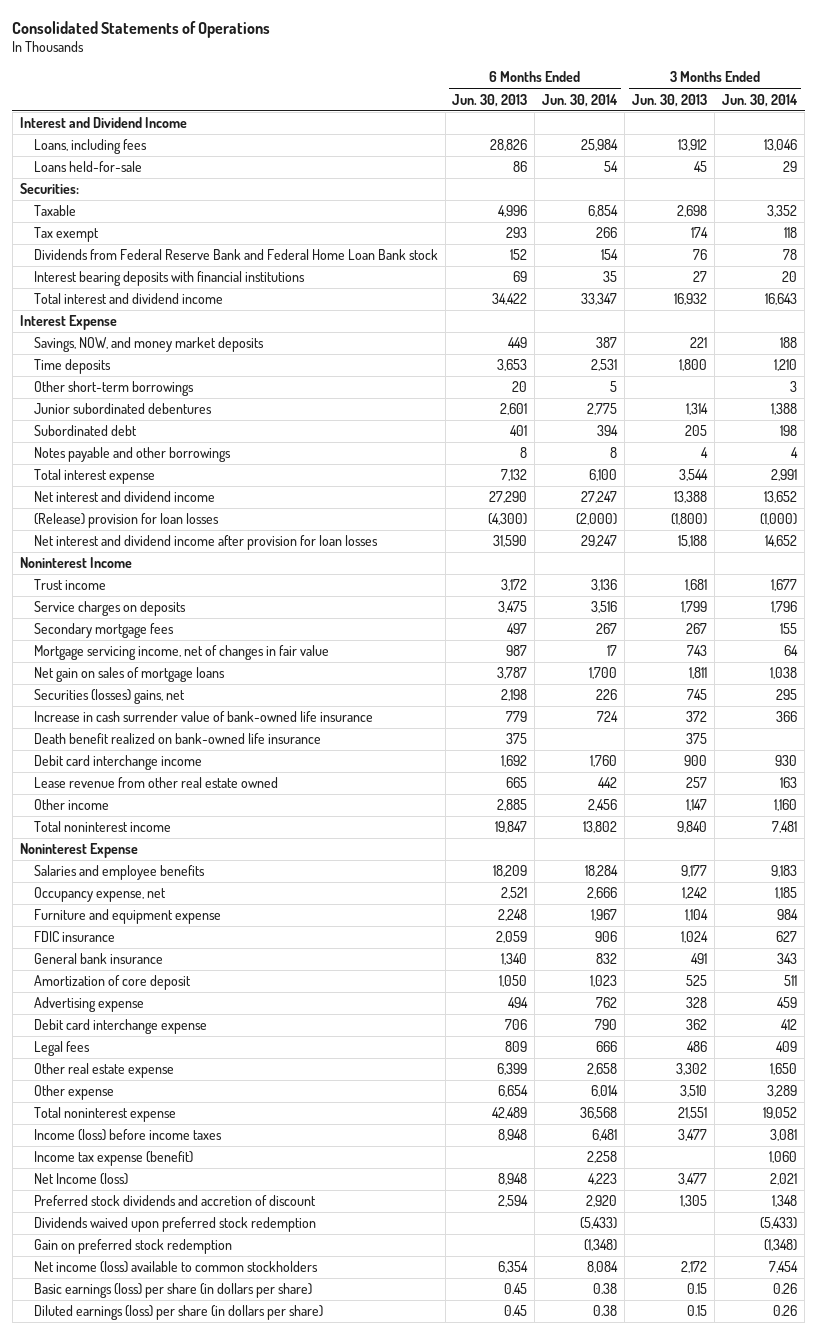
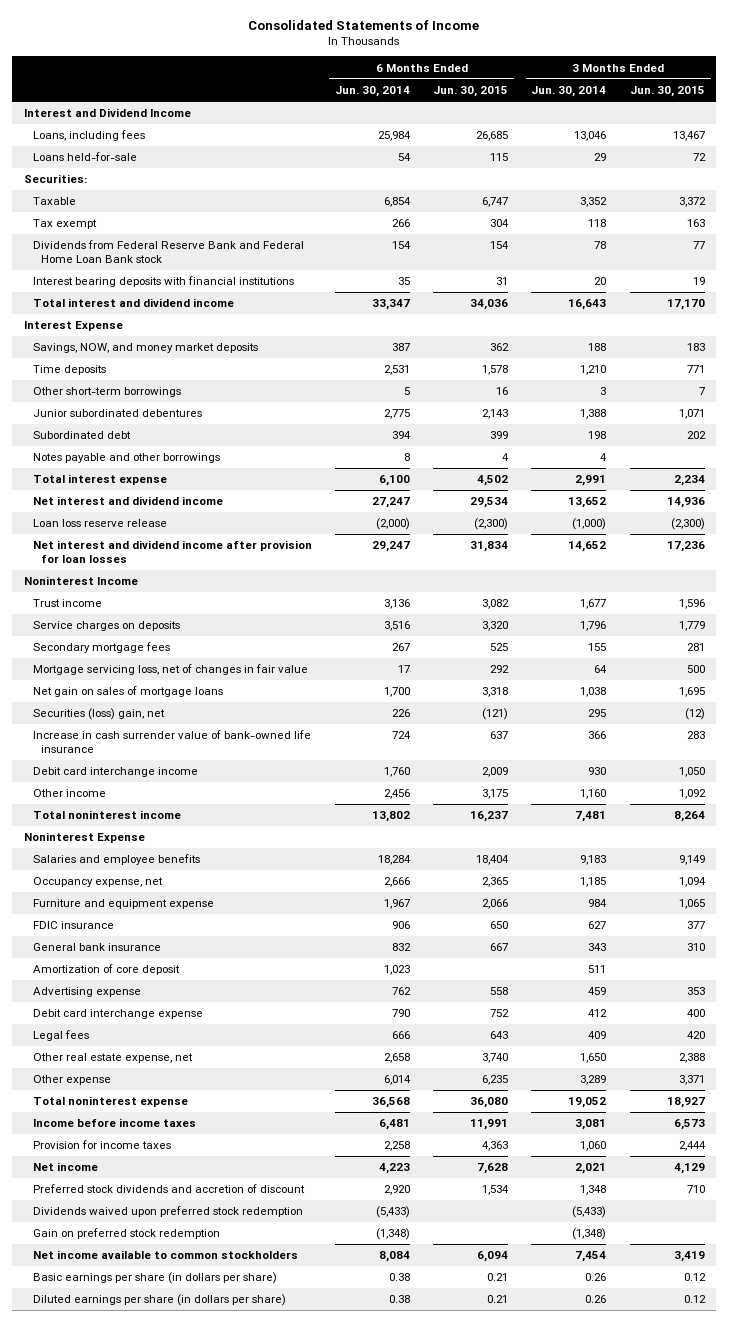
[12,20,271,38] Consolidated Statements of Operations -> [248,19,480,30] Consolidated Statements of Income
[452,93,528,107] Jun. 30, 2013 -> none
[632,93,708,107] Jun. 30, 2013 -> none
none -> [433,85,509,97] Jun. 30, 2015
none -> [629,85,705,97] Jun. 30, 2015
[33,513,219,529] (Release) provision for loan losses -> [32,519,167,528] Loan loss reserve release
[33,645,329,661] Mortgage servicing income, net of changes in fair value -> [32,664,308,676] Mortgage servicing loss, net of changes in fair value
[33,689,185,705] Securities (losses) gains, net -> [32,708,165,721] Securities (loss) gain, net
[33,733,321,745] Death benefit realized on bank-owned life insurance -> none
[33,777,278,789] Lease revenue from other real estate owned -> none
[33,1063,174,1079] Other real estate expense -> [32,1053,193,1064] Other real estate expense, net
[33,1129,222,1142] Income (loss) before income taxes -> [32,1118,196,1128] Income before income taxes
[33,1151,193,1167] Income tax expense (benefit) -> [32,1140,171,1150] Provision for income taxes
[33,1173,128,1186] Net Income (loss) -> [32,1162,98,1172] Net income
[33,1261,318,1274] Net income (loss) available to common stockholders -> [32,1250,298,1260] Net income available to common stockholders
[33,1283,312,1299] Basic earnings (loss) per share (in dollars per share) -> [32,1272,277,1285] Basic earnings per share (in dollars per share)
[33,1305,323,1321] Diluted earnings (loss) per share (in dollars per share) -> [32,1294,286,1307] Diluted earnings per share (in dollars per share)

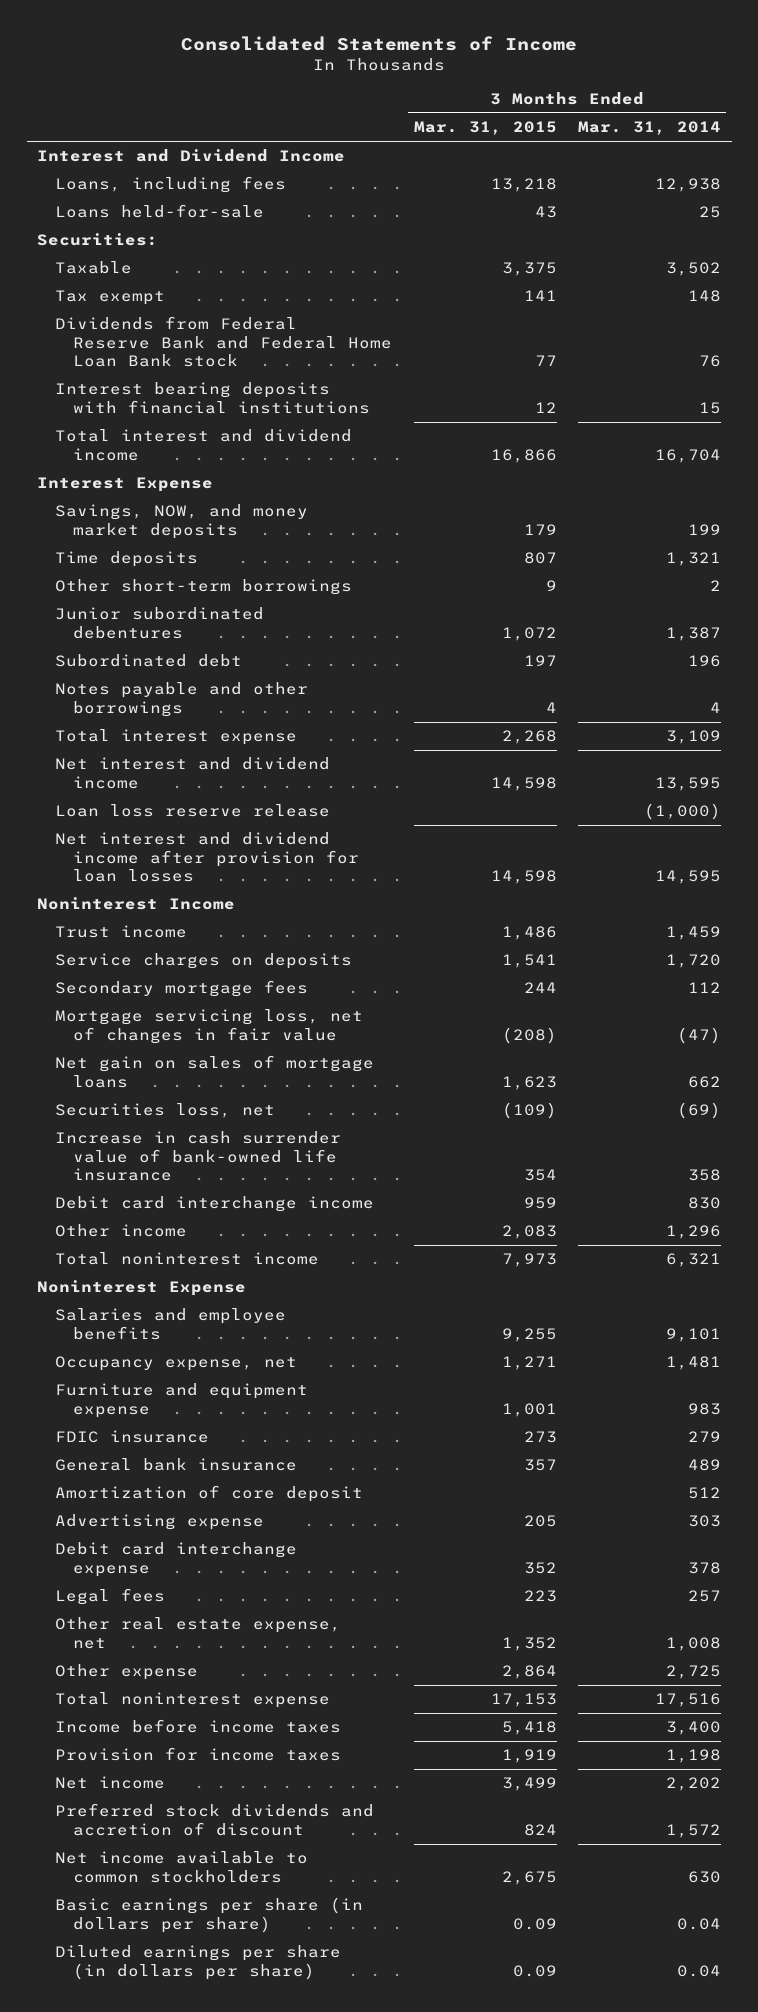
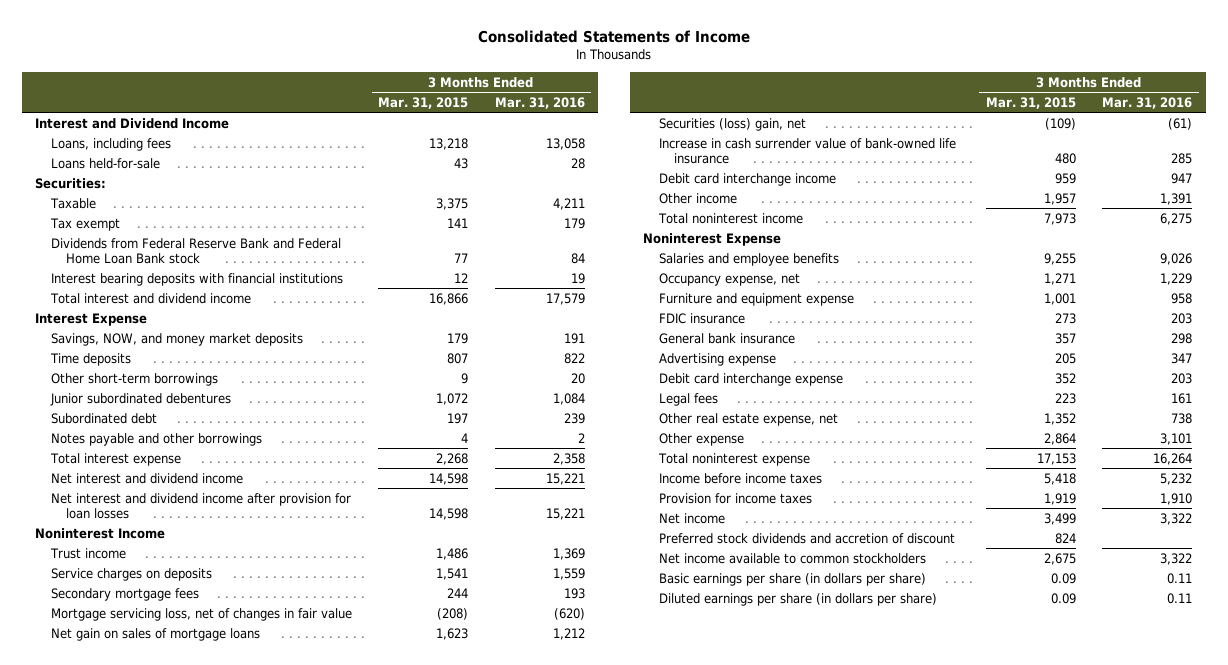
[578,121,722,136] Mar. 31, 2014 -> none
none -> [494,96,585,109] Mar. 31, 2016
[55,804,331,818] Loan loss reserve release -> none
[55,1103,276,1119] Securities loss, net -> [658,117,806,131] Securities (loss) gain, net
[523,1168,557,1181] 354 -> [1055,152,1077,164] 480
[501,1225,557,1240] 2,083 -> [1044,192,1077,205] 1,957
[55,1485,364,1503] Amortization of core deposit -> none

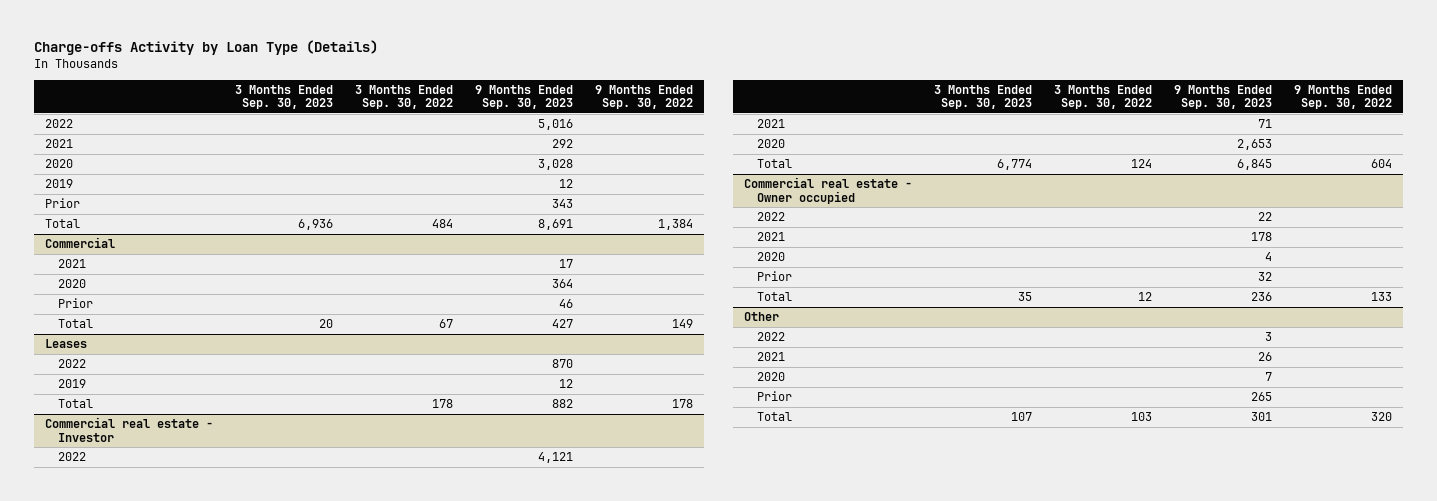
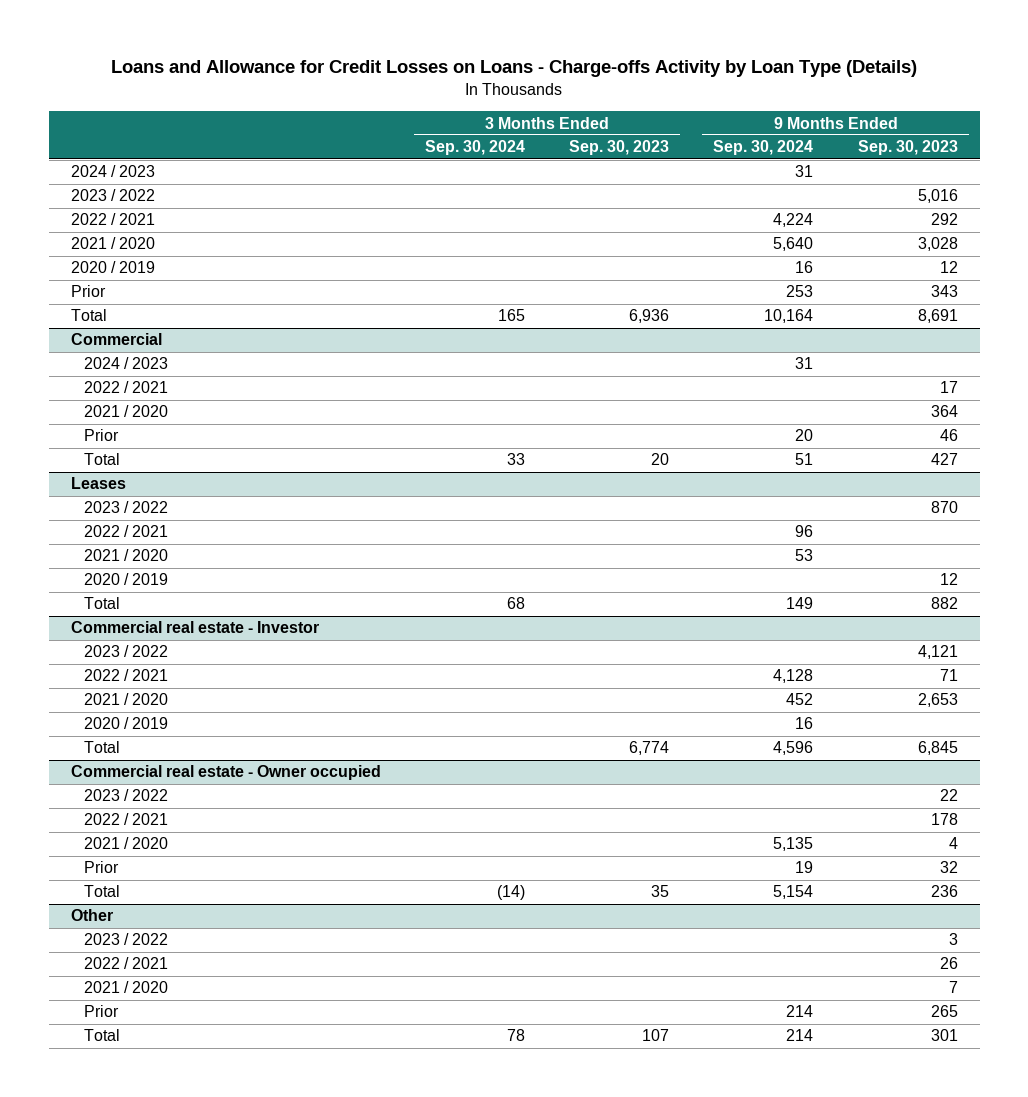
[34,40,379,56] Charge-offs Activity by Loan Type (Details) -> [111,60,918,78] Loans and Allowance for Credit Losses on Loans - Charge-offs Activity by Loan Type (Details)
[355,84,454,110] 3 Months Ended Sep. 30, 2022 -> none
[594,84,693,110] 9 Months Ended Sep. 30, 2022 -> none
none -> [424,140,525,156] Sep. 30, 2024
none -> [713,140,814,156] Sep. 30, 2024
none -> [70,165,155,178] 2024 / 2023
[45,119,74,129] 2022 -> [70,189,155,202] 2023 / 2022
[45,139,74,149] 2021 -> [70,213,155,226] 2022 / 2021
[45,159,74,169] 2020 -> [70,237,155,250] 2021 / 2020
[45,179,74,189] 2019 -> [70,261,155,274] 2020 / 2019
none -> [84,357,169,370] 2024 / 2023
[57,259,86,269] 2021 -> [84,381,169,394] 2022 / 2021
[57,279,86,289] 2020 -> [84,405,169,418] 2021 / 2020
[57,359,86,369] 2022 -> [84,501,169,514] 2023 / 2022
none -> [84,525,169,538] 2022 / 2021
none -> [84,549,169,562] 2021 / 2020
[57,379,86,389] 2019 -> [84,573,169,586] 2020 / 2019
[57,452,86,462] 2022 -> [84,645,169,658] 2023 / 2022
[756,119,785,129] 2021 -> [84,669,169,682] 2022 / 2021
[756,139,785,149] 2020 -> [84,693,169,706] 2021 / 2020
none -> [84,717,169,730] 2020 / 2019
[756,212,785,222] 2022 -> [84,789,169,802] 2023 / 2022
[756,232,785,242] 2021 -> [84,813,169,826] 2022 / 2021
[756,252,785,262] 2020 -> [84,837,169,850] 2021 / 2020
[756,332,785,342] 2022 -> [84,933,169,946] 2023 / 2022
[756,352,785,362] 2021 -> [84,957,169,970] 2022 / 2021
[756,372,785,382] 2020 -> [84,981,169,994] 2021 / 2020

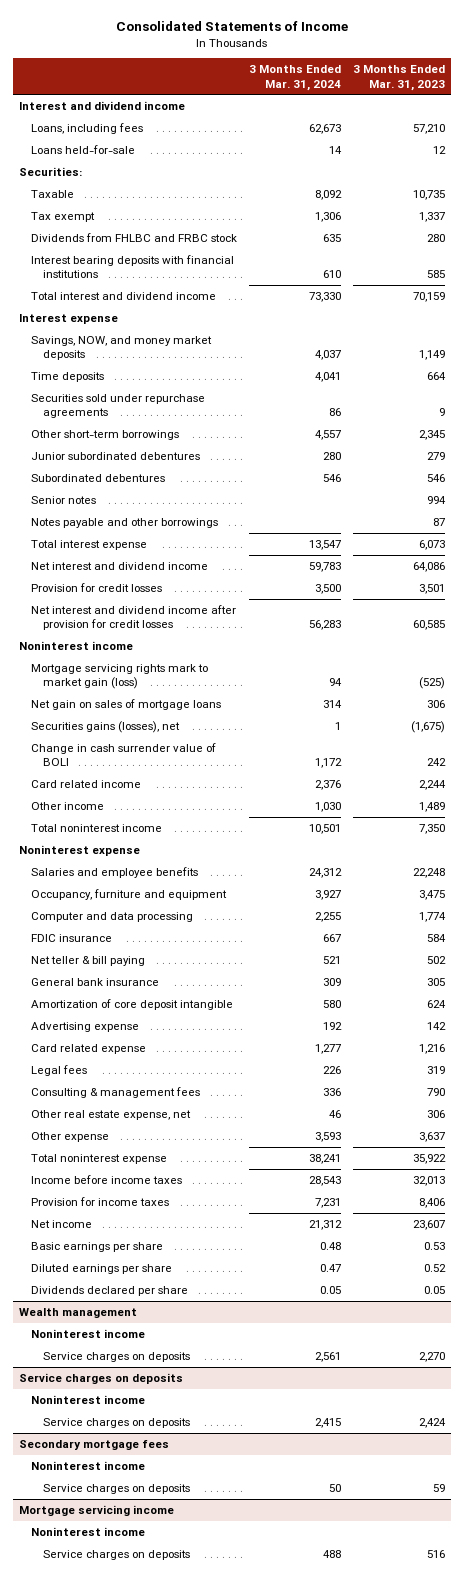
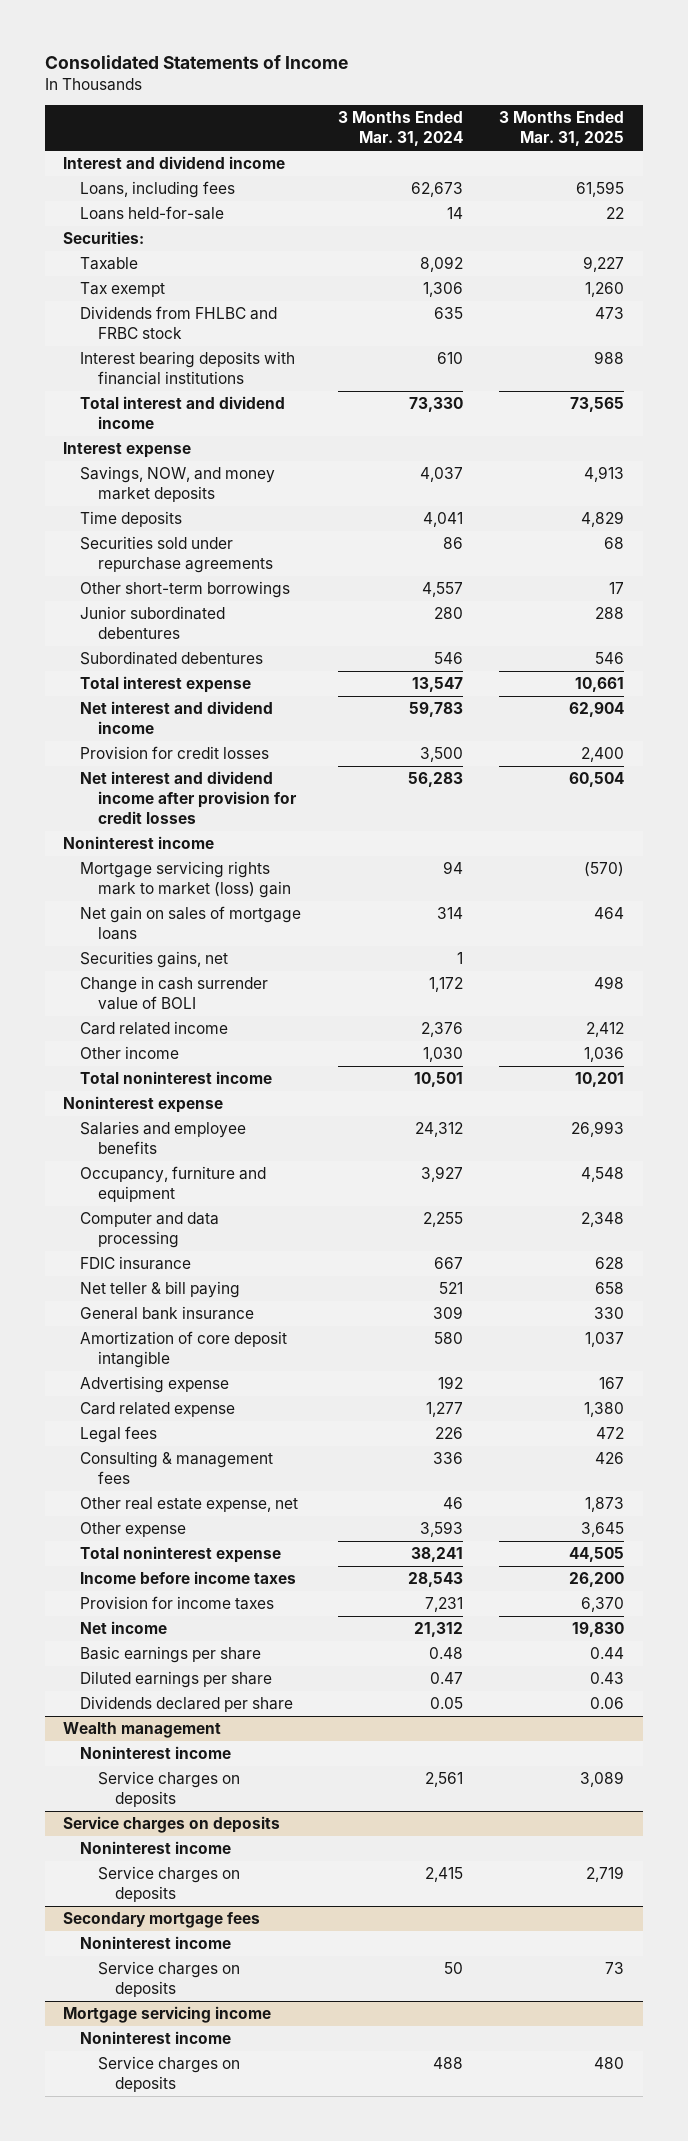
[352,65,445,91] 3 Months Ended Mar. 31, 2023 -> none
none -> [499,111,625,147] 3 Months Ended Mar. 31, 2025
[31,495,97,504] Senior notes -> none
[31,517,219,528] Notes payable and other borrowings -> none
[31,663,209,690] Mortgage servicing rights mark to market gain (loss) -> [80,861,291,899] Mortgage servicing rights mark to market (loss) gain
[31,720,181,733] Securities gains (losses), net -> [80,951,229,969] Securities gains, net

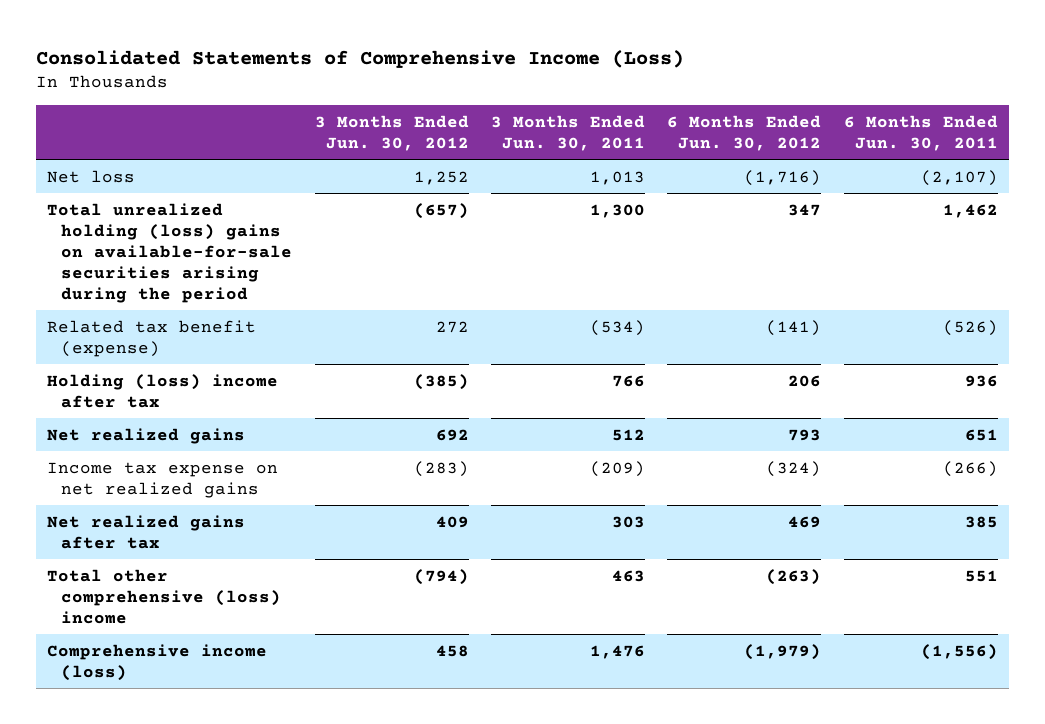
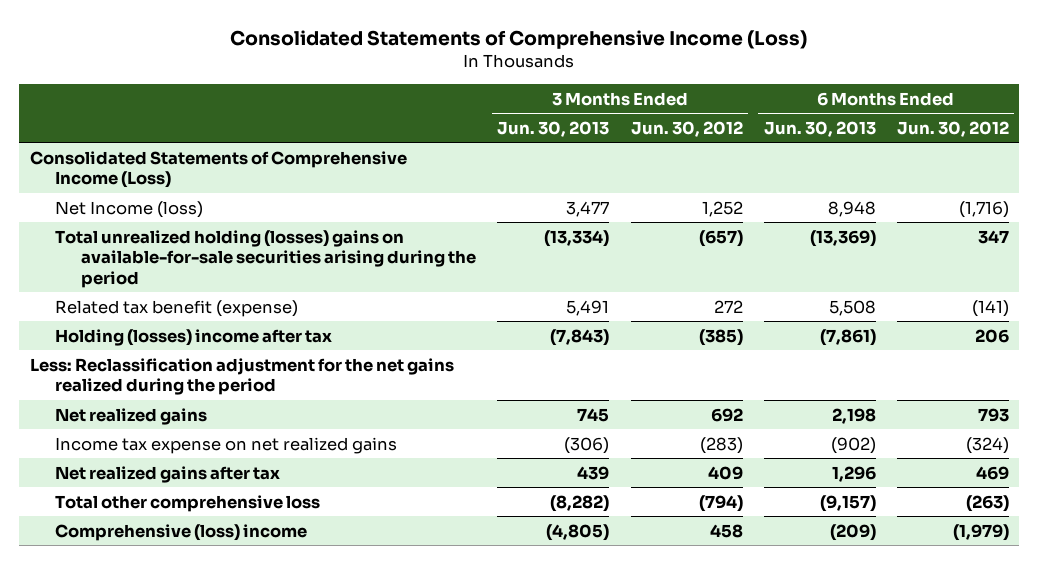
[491,114,646,151] 3 Months Ended Jun. 30, 2011 -> none
[843,114,998,151] 6 Months Ended Jun. 30, 2011 -> none
none -> [497,120,610,137] Jun. 30, 2013
none -> [763,120,876,137] Jun. 30, 2013
none -> [29,150,407,189] Consolidated Statements of Comprehensive Income (Loss)
[47,169,136,183] Net loss -> [55,200,204,218] Net Income (loss)
[47,202,293,303] Total unrealized holding (loss) gains on available-for-sale securities arising during the period -> [55,229,477,288] Total unrealized holding (losses) gains on available-for-sale securities arising during the period
[47,373,279,408] Holding (loss) income after tax -> [55,328,333,346] Holding (losses) income after tax
none -> [29,357,454,396] Less: Reclassification adjustment for the net gains realized during the period
[47,568,282,624] Total other comprehensive (loss) income -> [55,494,321,512] Total other comprehensive loss
[47,643,268,681] Comprehensive income (loss) -> [55,523,308,541] Comprehensive (loss) income

